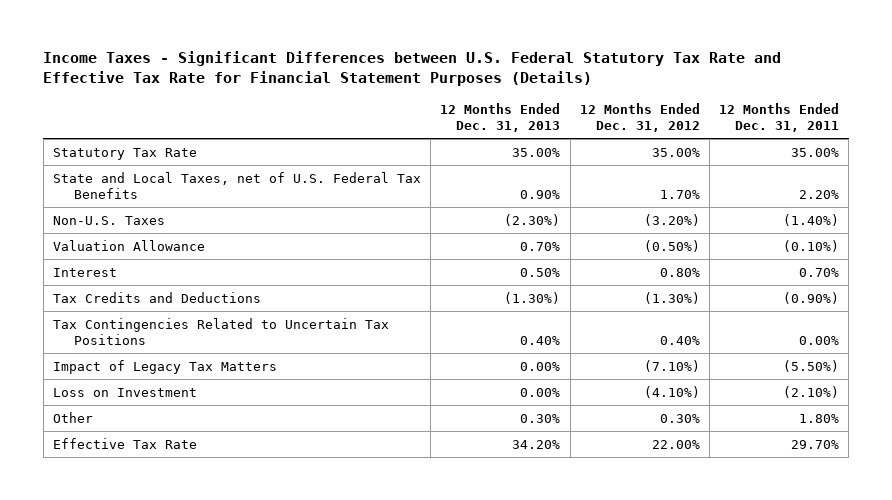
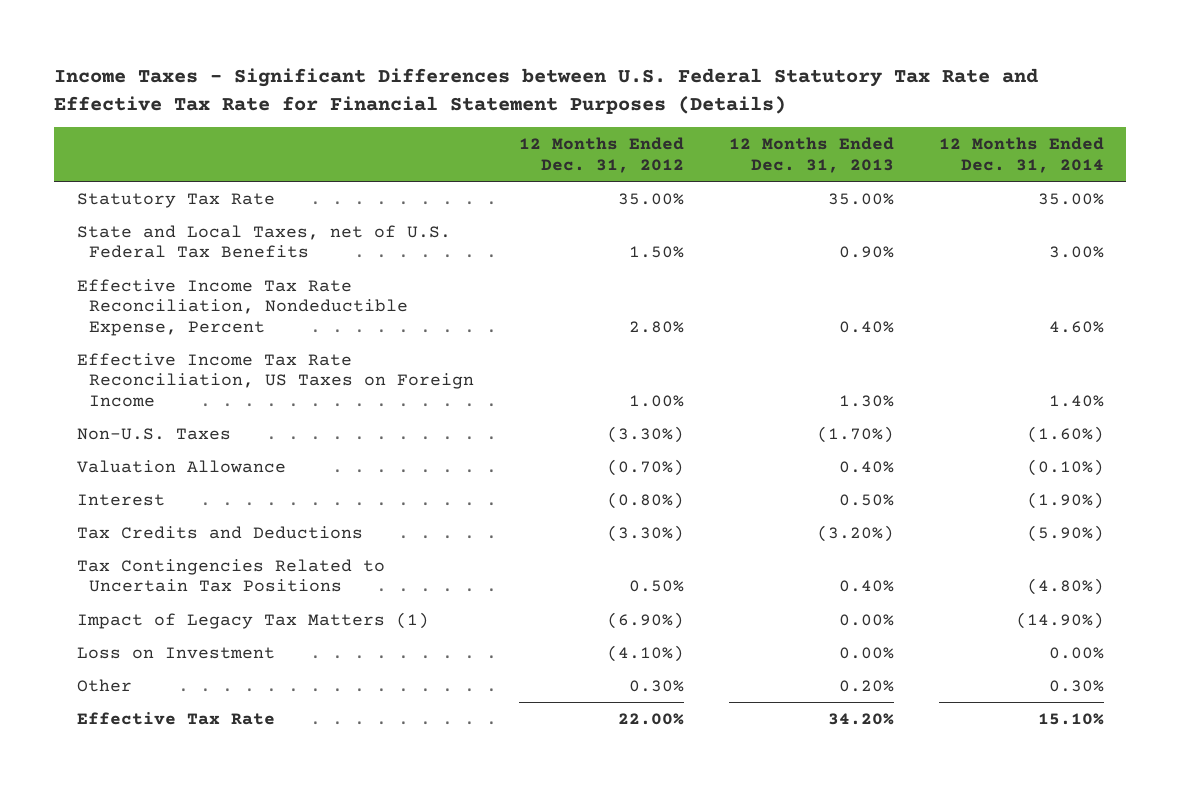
[719,103,840,133] 12 Months Ended Dec. 31, 2011 -> none
none -> [938,137,1104,173] 12 Months Ended Dec. 31, 2014
[659,189,700,199] 1.70% -> [629,246,685,259] 1.50%
none -> [76,278,409,336] Effective Income Tax Rate Reconciliation, Nondeductible Expense, Percent
none -> [76,352,475,407] Effective Income Tax Rate Reconciliation, US Taxes on Foreign Income
[504,213,561,226] (2.30%) -> [816,425,894,443] (1.70%)
[643,213,700,226] (3.20%) -> [607,425,685,443] (3.30%)
[520,241,561,251] 0.70% -> [838,460,894,473] 0.40%
[643,239,700,252] (0.50%) -> [607,458,685,476] (0.70%)
[659,267,700,277] 0.80% -> [607,491,685,509] (0.80%)
[504,291,561,304] (1.30%) -> [816,524,894,542] (3.20%)
[643,291,700,304] (1.30%) -> [607,524,685,542] (3.30%)
[659,335,700,345] 0.40% -> [629,580,685,593] 0.50%
[52,359,277,374] Impact of Legacy Tax Matters -> [76,611,429,629] Impact of Legacy Tax Matters (1)
[643,359,700,372] (7.10%) -> [607,611,685,629] (6.90%)
[520,413,561,423] 0.30% -> [838,679,894,692] 0.20%

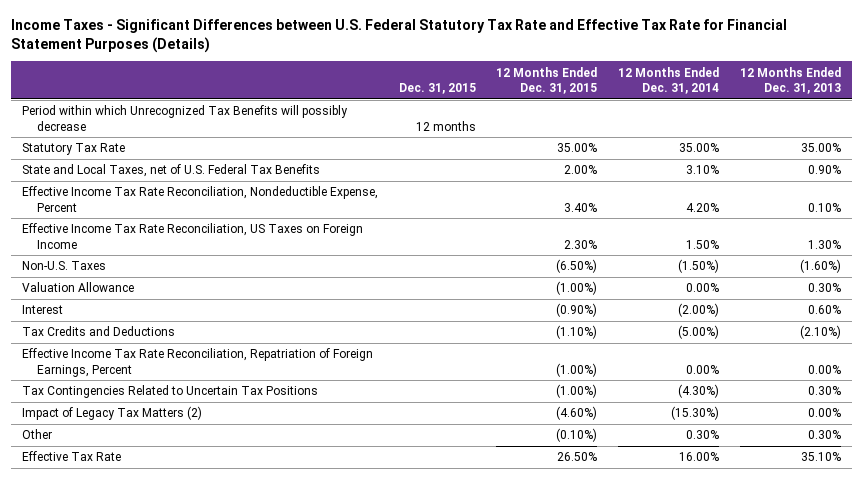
[519,137,685,173] 12 Months Ended Dec. 31, 2012 -> none
none -> [398,83,476,95] Dec. 31, 2015
none -> [496,66,598,95] 12 Months Ended Dec. 31, 2015
none -> [21,105,348,131] Period within which Unrecognized Tax Benefits will possibly decrease
[76,646,275,659] Loss on Investment -> none
[1048,246,1104,259] 3.00% -> [686,165,720,175] 3.10%
[838,320,894,333] 0.40% -> [808,202,842,212] 0.10%
[1048,320,1104,333] 4.60% -> [686,202,720,212] 4.20%
[1048,394,1104,407] 1.40% -> [686,239,720,249] 1.50%
[816,425,894,443] (1.70%) -> [800,259,842,274] (1.60%)
[1026,425,1104,443] (1.60%) -> [678,259,720,274] (1.50%)
[838,460,894,473] 0.40% -> [808,283,842,293] 0.30%
[1026,458,1104,476] (0.10%) -> [686,283,720,293] 0.00%
[838,493,894,506] 0.50% -> [808,305,842,315] 0.60%
[1026,491,1104,509] (1.90%) -> [678,303,720,318] (2.00%)
[816,524,894,542] (3.20%) -> [800,325,842,340] (2.10%)
[1026,524,1104,542] (5.90%) -> [678,325,720,340] (5.00%)
none -> [21,348,373,377] Effective Income Tax Rate Reconciliation, Repatriation of Foreign Earnings, Percent
[838,580,894,593] 0.40% -> [808,386,842,396] 0.30%
[1026,578,1104,596] (4.80%) -> [678,384,720,399] (4.30%)
[76,611,429,629] Impact of Legacy Tax Matters (1) -> [21,406,202,421] Impact of Legacy Tax Matters (2)
[1015,611,1104,629] (14.90%) -> [671,406,720,421] (15.30%)
[838,679,894,692] 0.20% -> [808,430,842,440] 0.30%
[827,712,894,725] 34.20% -> [801,452,842,462] 35.10%
[1037,712,1104,725] 15.10% -> [679,452,720,462] 16.00%

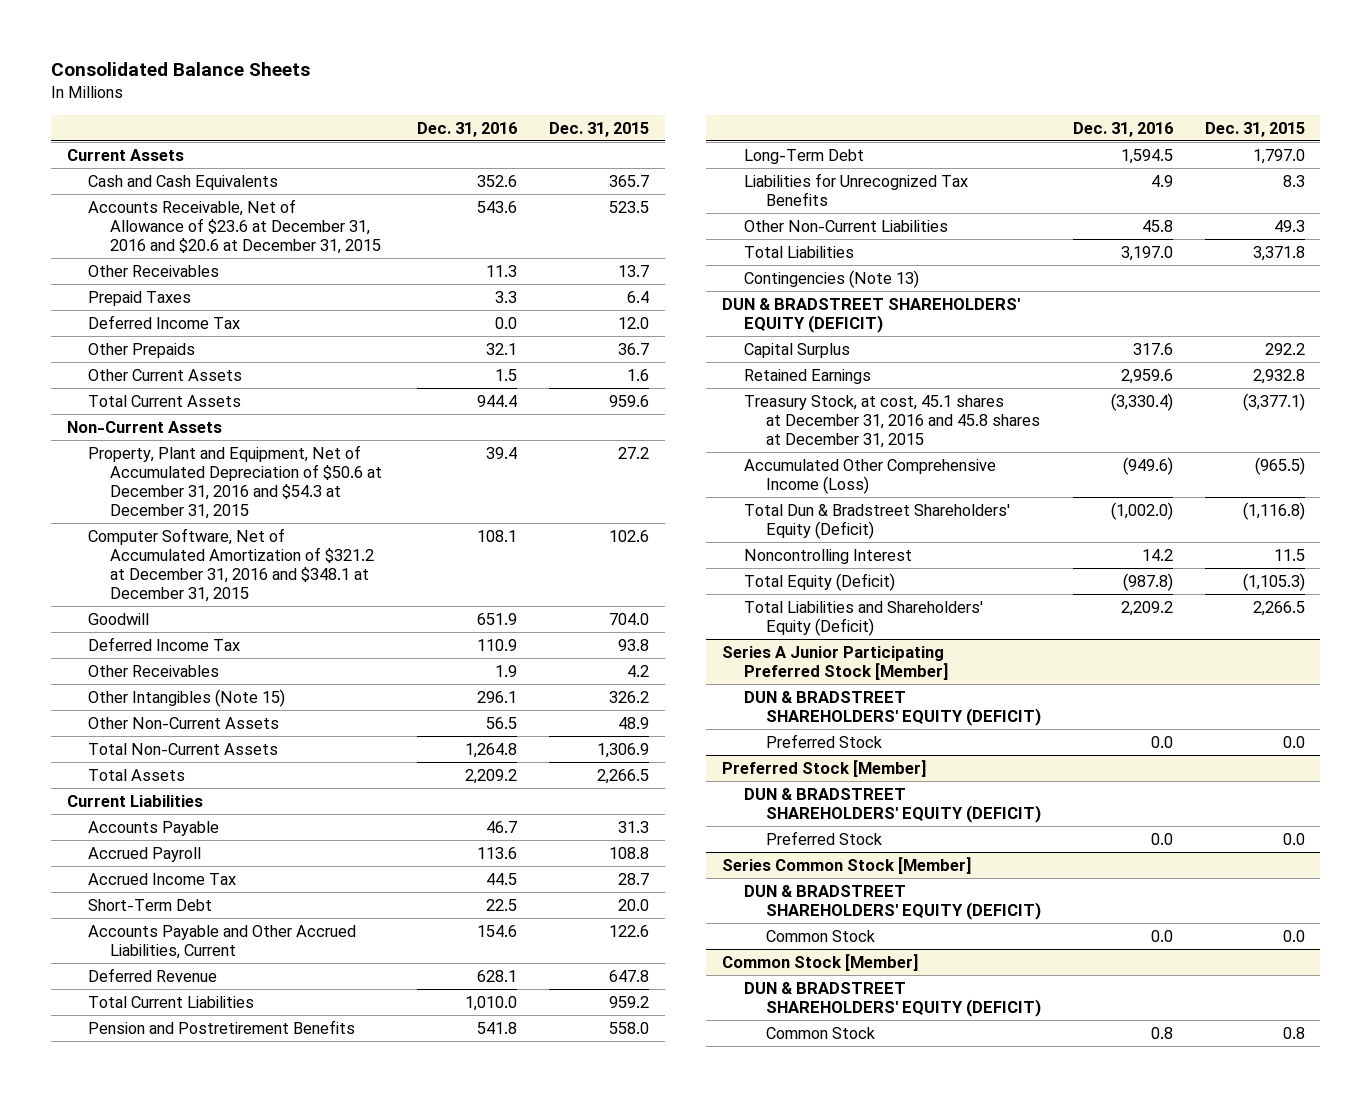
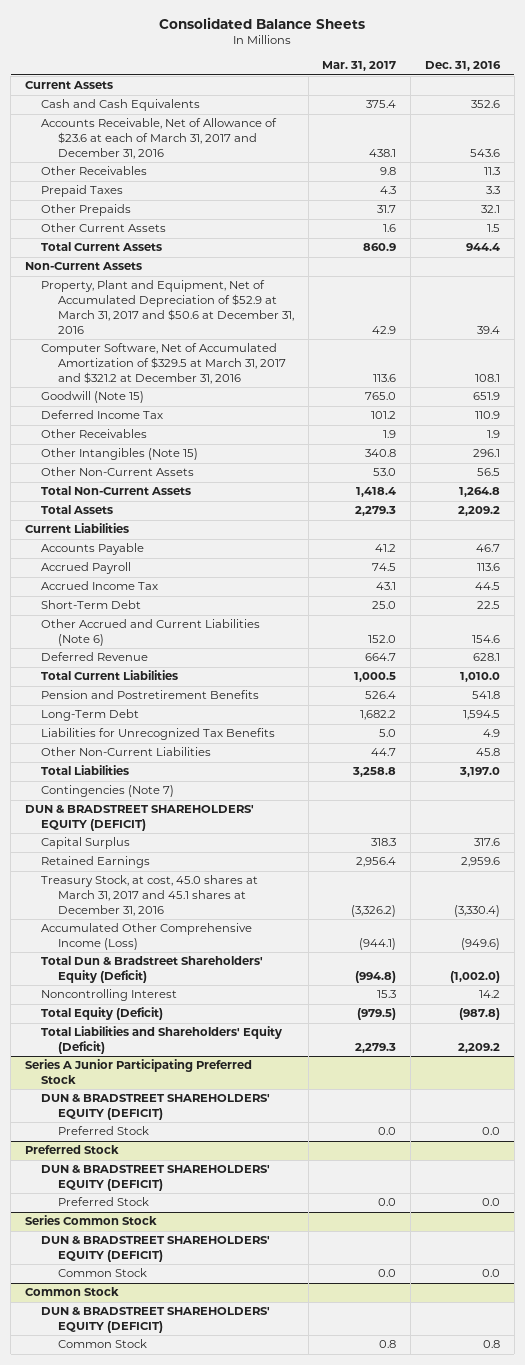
[549,121,650,137] Dec. 31, 2015 -> none
none -> [322,61,397,72] Mar. 31, 2017
[88,198,382,254] Accounts Receivable, Net of Allowance of $23.6 at December 31, 2016 and $20.6 at December 31, 2015 -> [41,118,278,159] Accounts Receivable, Net of Allowance of $23.6 at each of March 31, 2017 and December 31, 2016
[88,314,241,329] Deferred Income Tax -> none
[88,444,383,519] Property, Plant and Equipment, Net of Accumulated Depreciation of $50.6 at December 31, 2016 and $54.3 at December 31, 2015 -> [41,280,294,334] Property, Plant and Equipment, Net of Accumulated Depreciation of $52.9 at March 31, 2017 and $50.6 at December 31, 2016
[88,527,375,602] Computer Software, Net of Accumulated Amortization of $321.2 at December 31, 2016 and $348.1 at December 31, 2015 -> [41,343,286,384] Computer Software, Net of Accumulated Amortization of $329.5 at March 31, 2017 and $321.2 at December 31, 2016
[88,612,150,625] Goodwill -> [41,391,145,404] Goodwill (Note 15)
[88,924,357,959] Accounts Payable and Other Accrued Liabilities, Current -> [41,619,261,647] Other Accrued and Current Liabilities (Note 6)
[743,269,919,288] Contingencies (Note 13) -> [41,785,175,798] Contingencies (Note 7)
[743,394,1040,448] Treasury Stock, at cost, 45.1 shares at December 31, 2016 and 45.8 shares at December 31, 2015 -> [41,875,259,916] Treasury Stock, at cost, 45.0 shares at March 31, 2017 and 45.1 shares at December 31, 2016
[722,645,949,680] Series A Junior Participating Preferred Stock [Member] -> [24,1059,252,1085] Series A Junior Participating Preferred Stock
[722,759,928,777] Preferred Stock [Member] -> [24,1145,119,1155] Preferred Stock
[722,856,973,874] Series Common Stock [Member] -> [24,1215,157,1226] Series Common Stock
[722,953,920,971] Common Stock [Member] -> [24,1287,119,1297] Common Stock

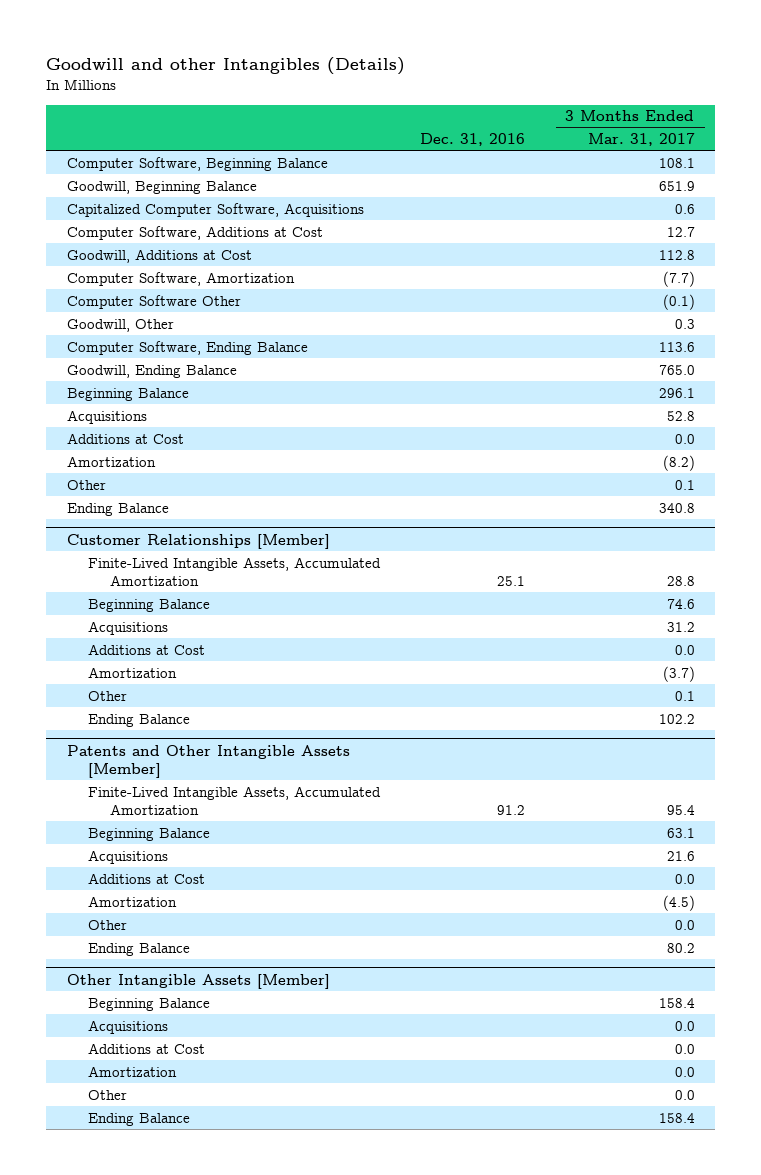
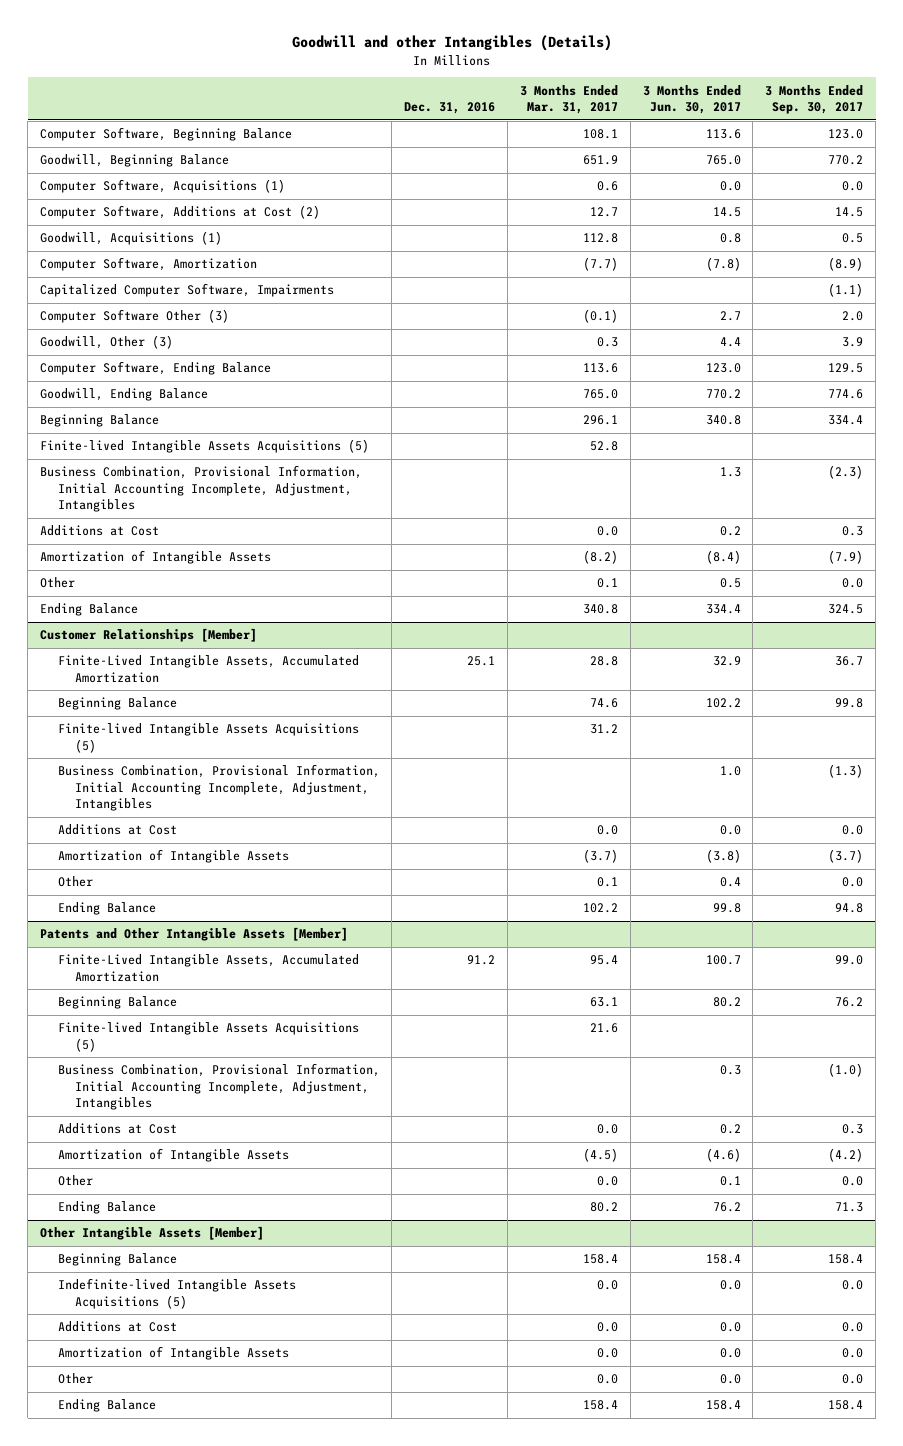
none -> [642,84,741,115] 3 Months Ended Jun. 30, 2017
none -> [765,84,864,115] 3 Months Ended Sep. 30, 2017
[66,202,364,217] Capitalized Computer Software, Acquisitions -> [40,179,286,194] Computer Software, Acquisitions (1)
[66,225,323,240] Computer Software, Additions at Cost -> [40,205,321,220] Computer Software, Additions at Cost (2)
[66,248,252,263] Goodwill, Additions at Cost -> [40,231,223,246] Goodwill, Acquisitions (1)
none -> [40,283,335,298] Capitalized Computer Software, Impairments
[66,294,241,309] Computer Software Other -> [40,309,230,324] Computer Software Other (3)
[66,318,174,332] Goodwill, Other -> [40,335,174,350] Goodwill, Other (3)
[66,409,147,424] Acquisitions -> [40,439,370,454] Finite-lived Intangible Assets Acquisitions (5)
none -> [40,465,363,513] Business Combination, Provisional Information, Initial Accounting Incomplete, Adjustment, Intangibles
[66,455,156,467] Amortization -> none
none -> [40,550,272,565] Amortization of Intangible Assets
[88,620,169,635] Acquisitions -> [57,723,359,753] Finite-lived Intangible Assets Acquisitions (5)
none -> [57,764,380,812] Business Combination, Provisional Information, Initial Accounting Incomplete, Adjustment, Intangibles
[88,666,178,678] Amortization -> none
none -> [57,849,289,864] Amortization of Intangible Assets
[88,849,169,864] Acquisitions -> [57,1022,359,1052] Finite-lived Intangible Assets Acquisitions (5)
none -> [57,1063,380,1111] Business Combination, Provisional Information, Initial Accounting Incomplete, Adjustment, Intangibles
[88,895,178,907] Amortization -> none
none -> [57,1148,289,1163] Amortization of Intangible Assets
[88,1019,169,1034] Acquisitions -> none
none -> [57,1278,296,1309] Indefinite-lived Intangible Assets Acquisitions (5)
[88,1065,178,1077] Amortization -> none
none -> [57,1346,289,1361] Amortization of Intangible Assets

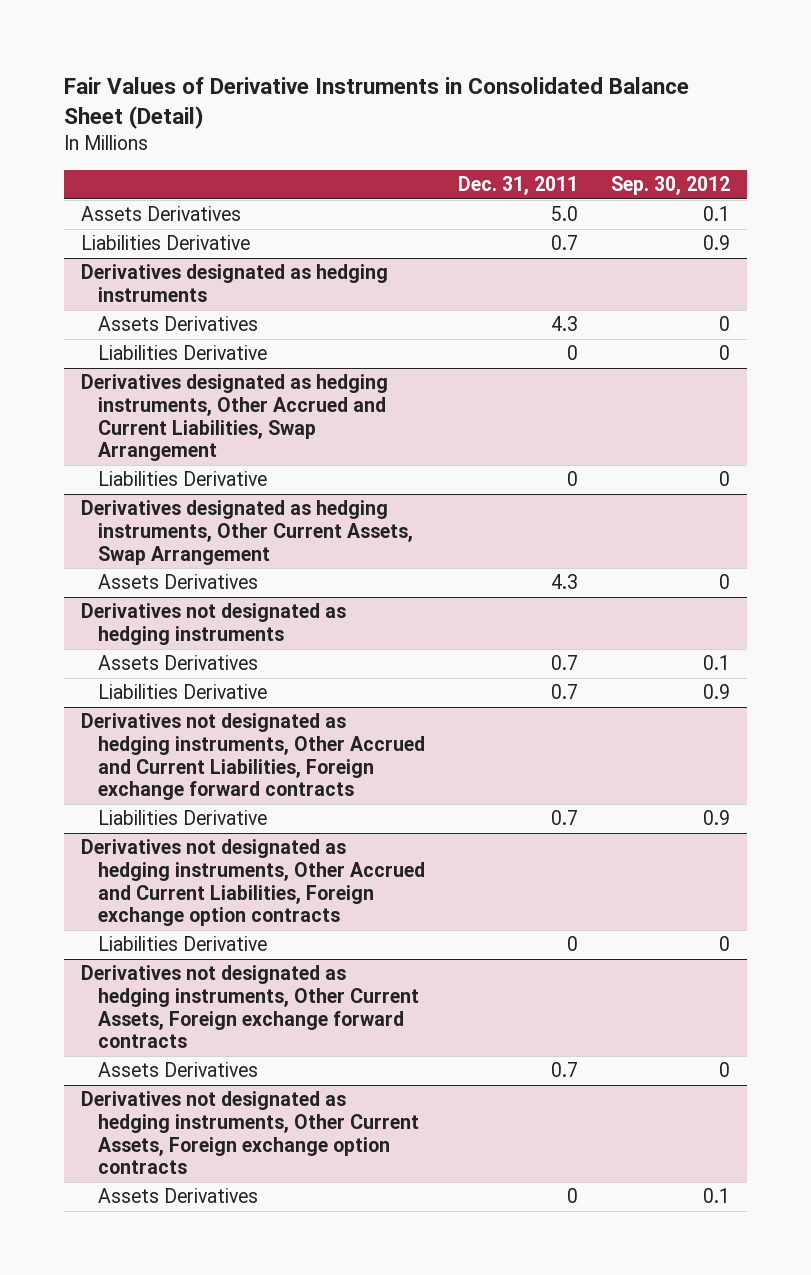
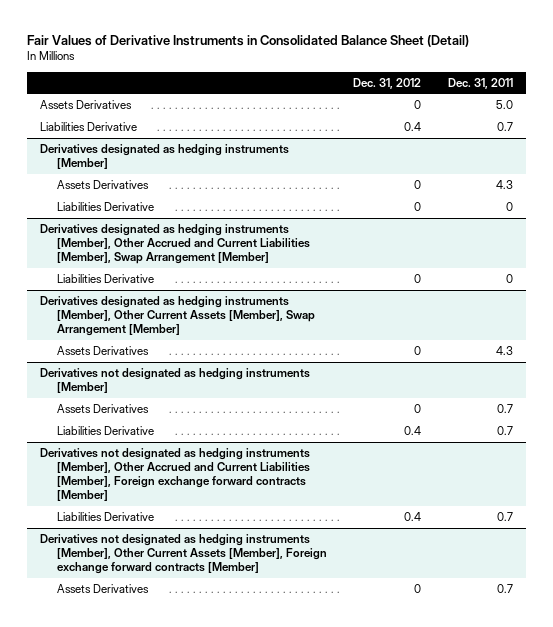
[611,176,731,196] Sep. 30, 2012 -> none
none -> [353,77,422,89] Dec. 31, 2012
[80,264,388,302] Derivatives designated as hedging instruments -> [40,143,290,170] Derivatives designated as hedging instruments [Member]
[80,374,388,462] Derivatives designated as hedging instruments, Other Accrued and Current Liabilities, Swap Arrangement -> [40,223,310,265] Derivatives designated as hedging instruments [Member], Other Accrued and Current Liabilities [Member], Swap Arrangement [Member]
[80,500,413,565] Derivatives designated as hedging instruments, Other Current Assets, Swap Arrangement -> [40,295,315,337] Derivatives designated as hedging instruments [Member], Other Current Assets [Member], Swap Arrangement [Member]
[80,603,346,645] Derivatives not designated as hedging instruments -> [40,367,311,394] Derivatives not designated as hedging instruments [Member]
[80,713,425,801] Derivatives not designated as hedging instruments, Other Accrued and Current Liabilities, Foreign exchange forward contracts -> [40,447,311,502] Derivatives not designated as hedging instruments [Member], Other Accrued and Current Liabilities [Member], Foreign exchange forward contracts [Member]
[80,839,425,927] Derivatives not designated as hedging instruments, Other Accrued and Current Liabilities, Foreign exchange option contracts -> none
[97,936,267,952] Liabilities Derivative -> none
[80,965,419,1049] Derivatives not designated as hedging instruments, Other Current Assets, Foreign exchange forward contracts -> [40,533,327,575] Derivatives not designated as hedging instruments [Member], Other Current Assets [Member], Foreign exchange forward contracts [Member]
[80,1091,419,1175] Derivatives not designated as hedging instruments, Other Current Assets, Foreign exchange option contracts -> none
[97,1188,258,1204] Assets Derivatives -> none

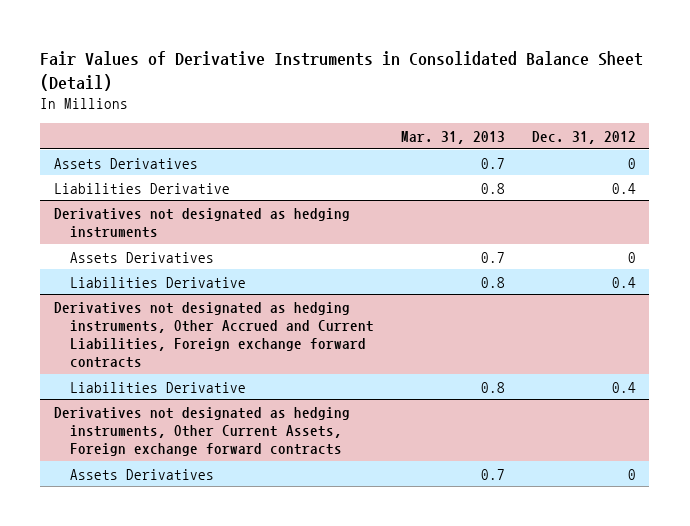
[447,77,513,89] Dec. 31, 2011 -> none
none -> [401,130,506,144] Mar. 31, 2013
[40,143,290,170] Derivatives designated as hedging instruments [Member] -> none
[56,179,149,189] Assets Derivatives -> none
[56,201,154,211] Liabilities Derivative -> none
[40,223,310,265] Derivatives designated as hedging instruments [Member], Other Accrued and Current Liabilities [Member], Swap Arrangement [Member] -> none
[56,273,154,283] Liabilities Derivative -> none
[40,295,315,337] Derivatives designated as hedging instruments [Member], Other Current Assets [Member], Swap Arrangement [Member] -> none
[56,345,149,355] Assets Derivatives -> none
[40,367,311,394] Derivatives not designated as hedging instruments [Member] -> [53,207,350,238] Derivatives not designated as hedging instruments
[40,447,311,502] Derivatives not designated as hedging instruments [Member], Other Accrued and Current Liabilities [Member], Foreign exchange forward contracts [Member] -> [53,301,375,369] Derivatives not designated as hedging instruments, Other Accrued and Current Liabilities, Foreign exchange forward contracts
[40,533,327,575] Derivatives not designated as hedging instruments [Member], Other Current Assets [Member], Foreign exchange forward contracts [Member] -> [53,406,350,457] Derivatives not designated as hedging instruments, Other Current Assets, Foreign exchange forward contracts

